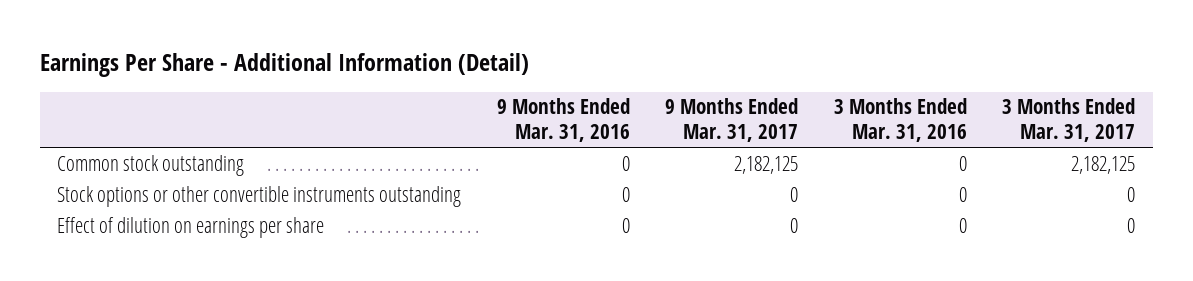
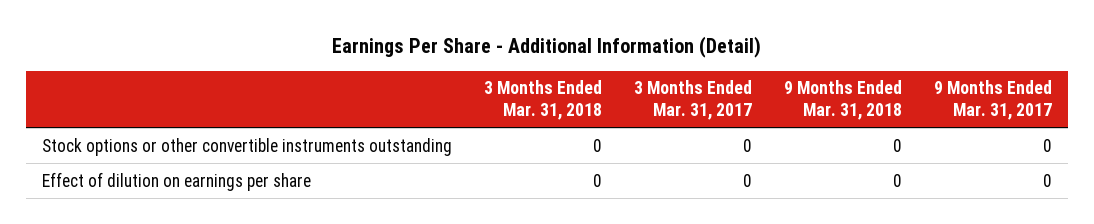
[496,98,630,143] 9 Months Ended Mar. 31, 2016 -> none
[833,98,967,143] 3 Months Ended Mar. 31, 2016 -> none
none -> [483,80,602,120] 3 Months Ended Mar. 31, 2018
none -> [783,80,902,120] 9 Months Ended Mar. 31, 2018
[57,154,245,176] Common stock outstanding -> none

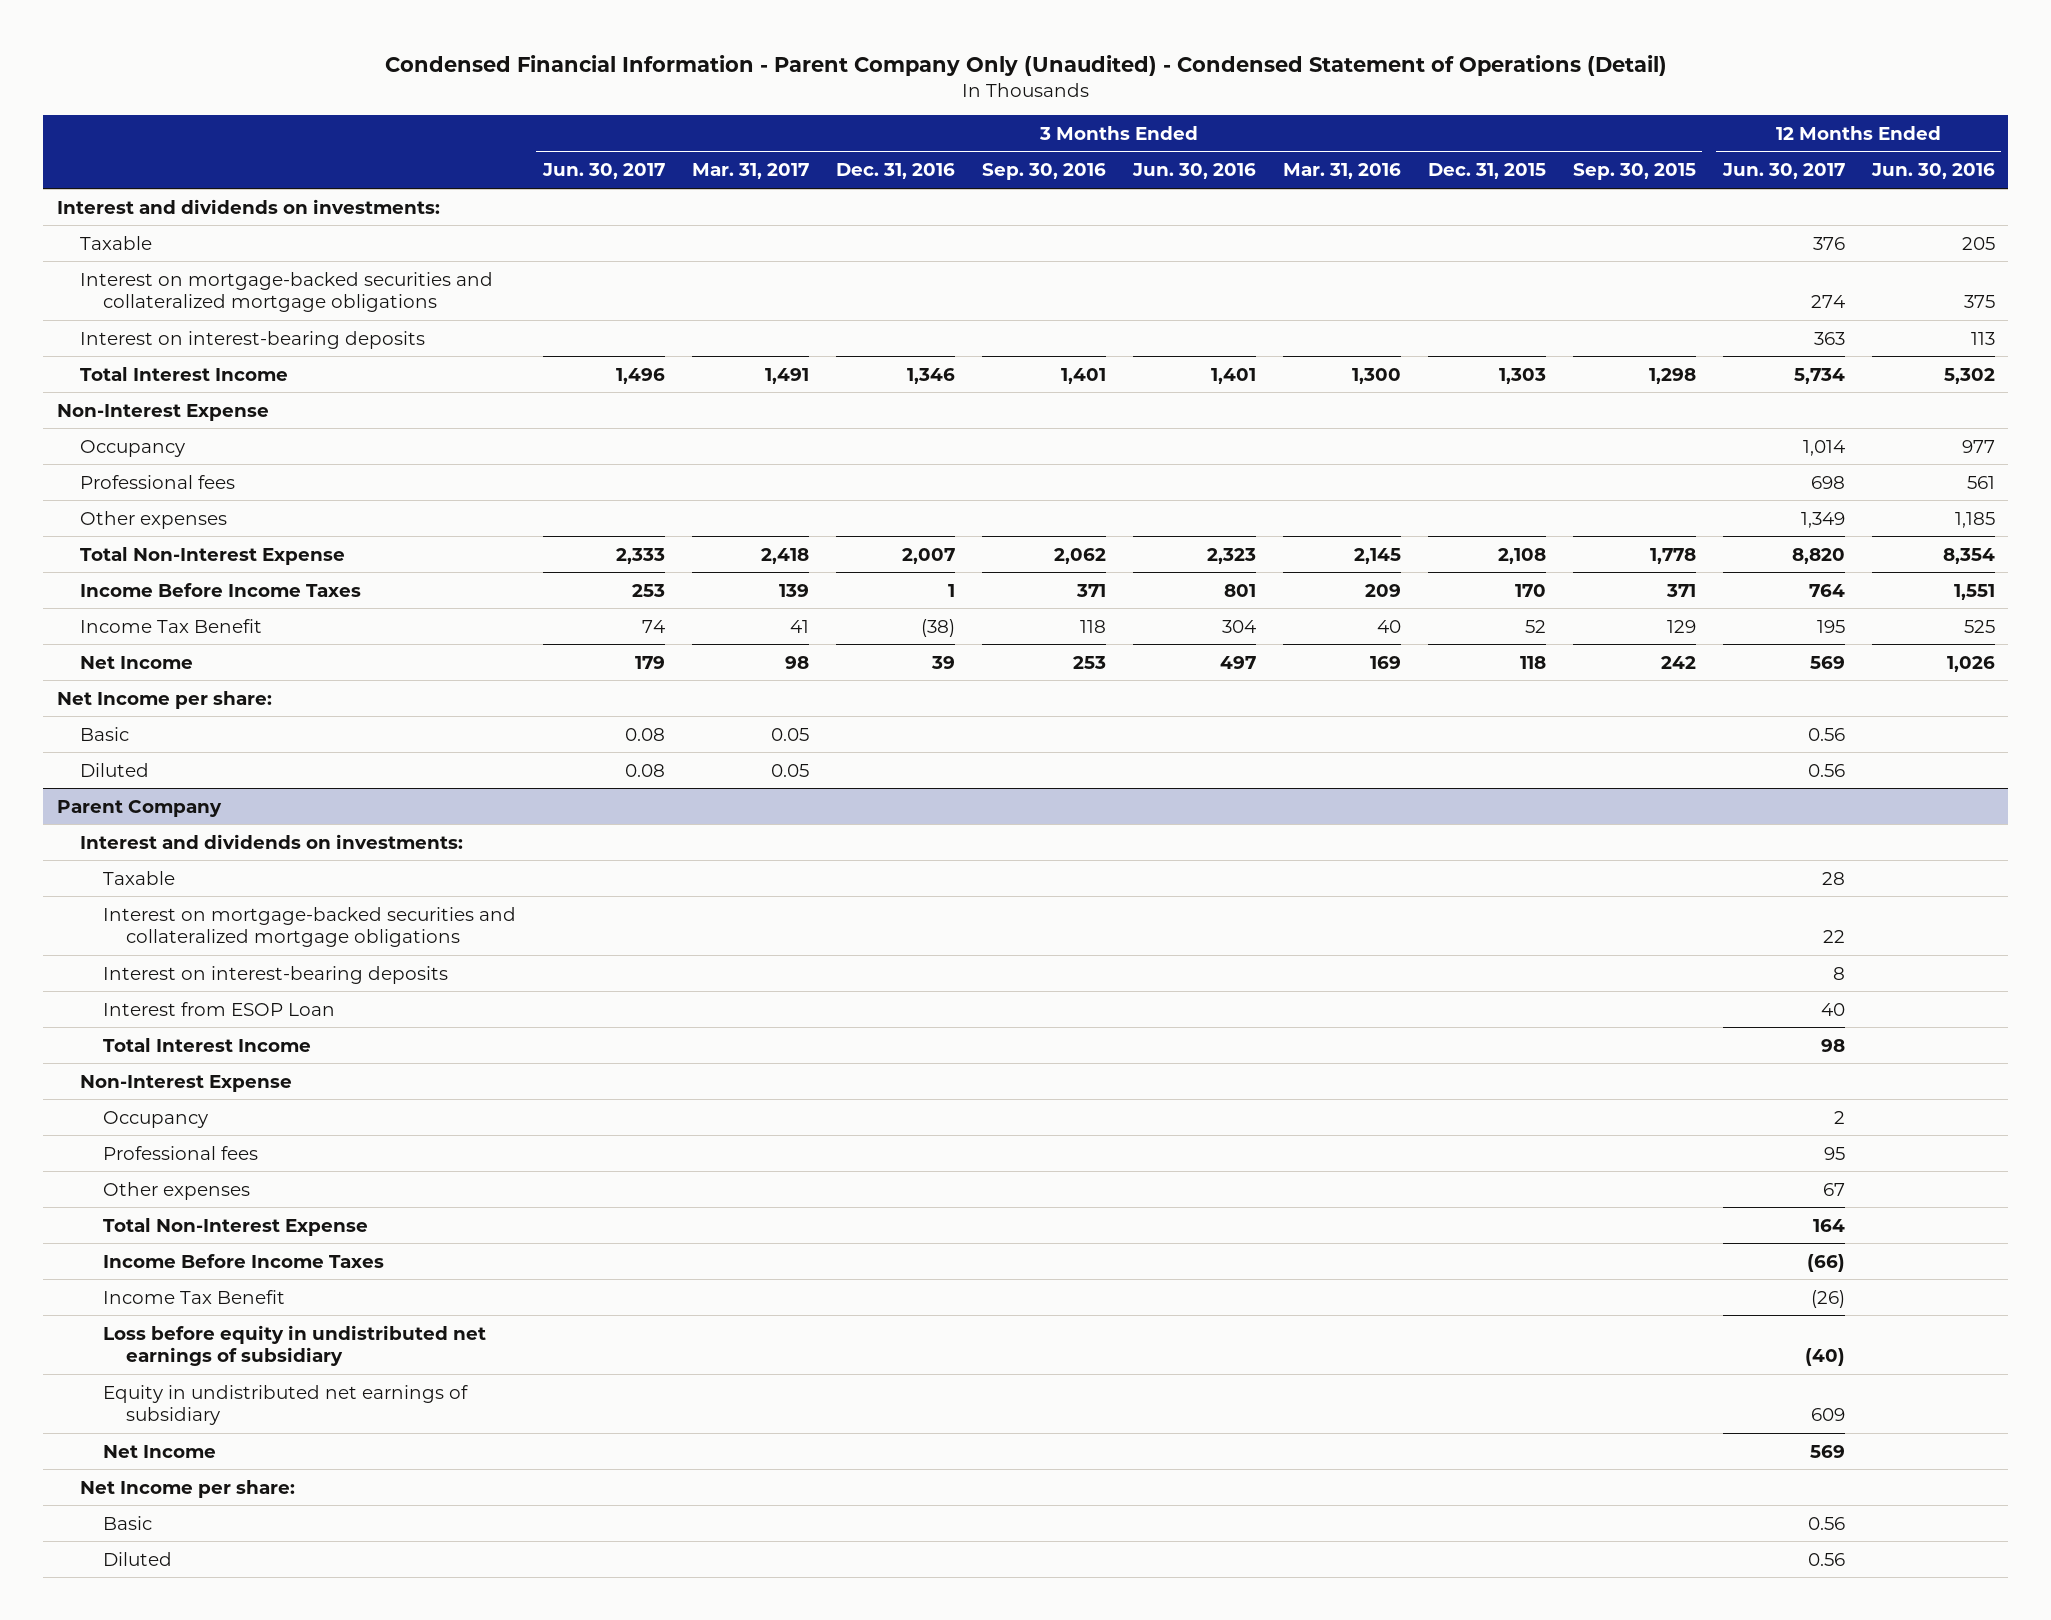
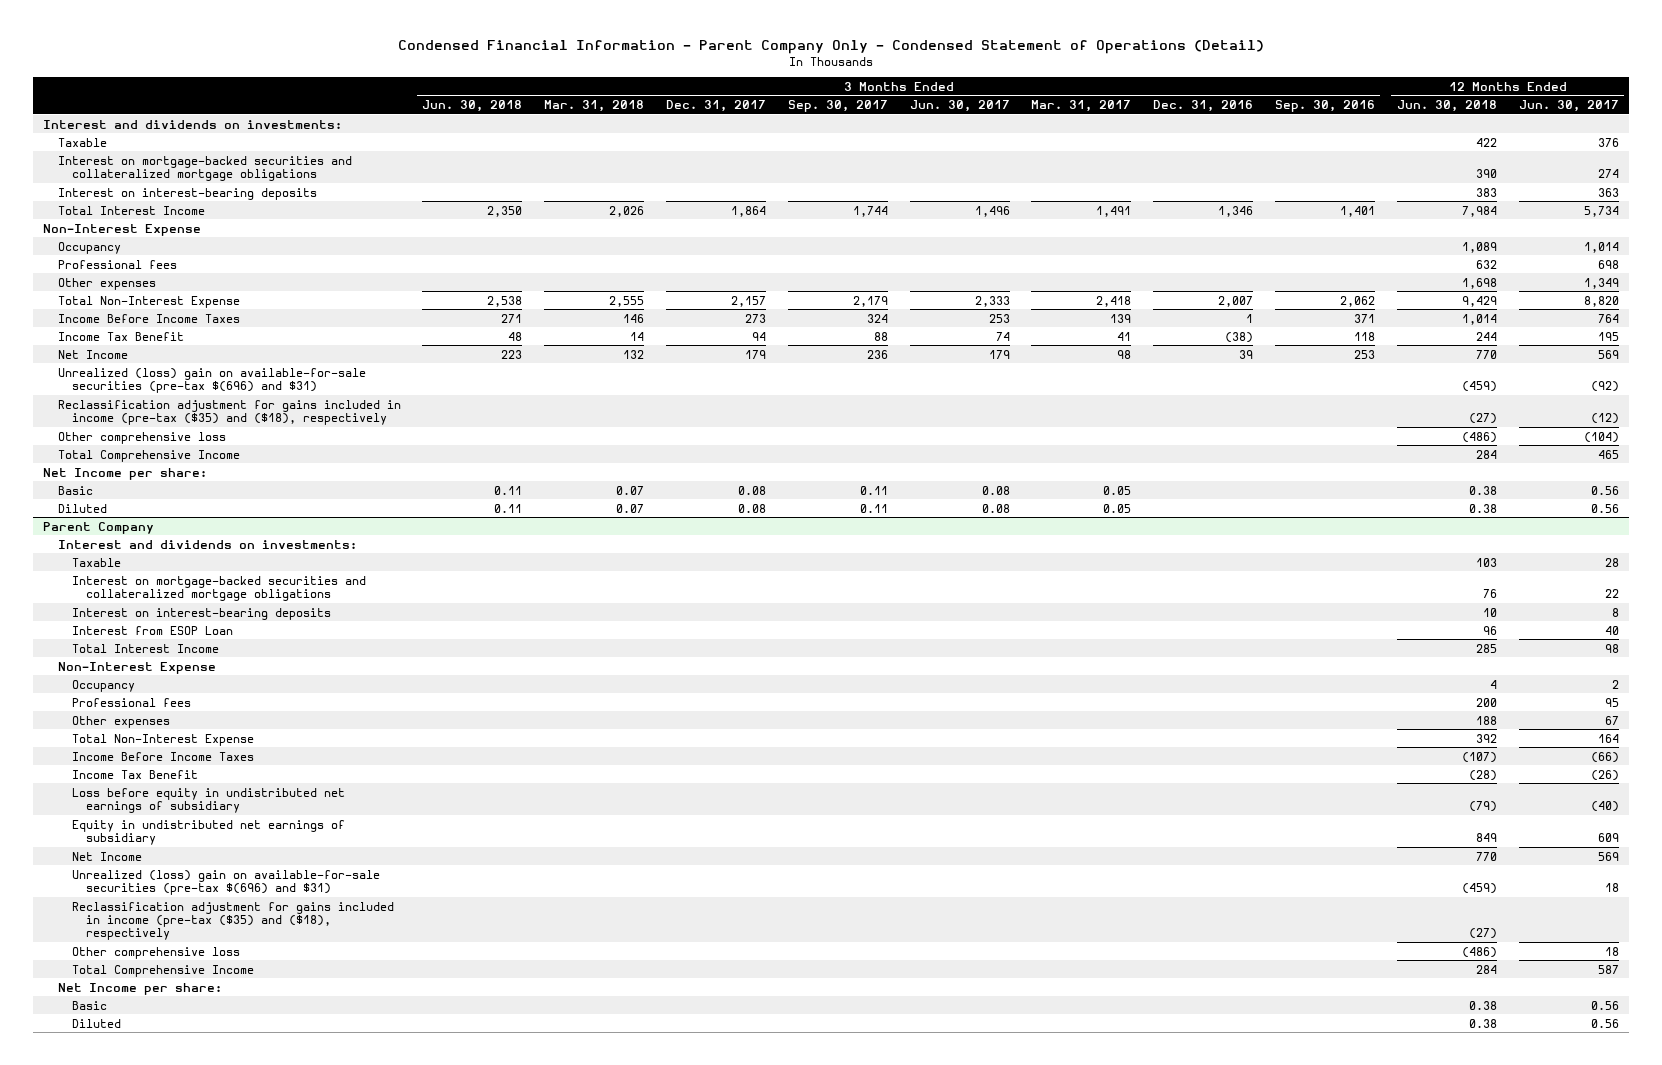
[384,54,1667,76] Condensed Financial Information - Parent Company Only (Unaudited) - Condensed Statement of Operations (Detail) -> [398,40,1265,55] Condensed Financial Information - Parent Company Only - Condensed Statement of Operations (Detail)
[1131,163,1256,180] Jun. 30, 2016 -> none
[1282,163,1401,180] Mar. 31, 2016 -> none
[1427,163,1546,180] Dec. 31, 2015 -> none
[1572,163,1696,181] Sep. 30, 2015 -> none
[1870,163,1995,180] Jun. 30, 2016 -> none
none -> [422,100,523,113] Jun. 30, 2018
none -> [544,100,645,113] Mar. 31, 2018
none -> [665,100,766,113] Dec. 31, 2017
none -> [787,100,888,113] Sep. 30, 2017
none -> [1396,100,1497,113] Jun. 30, 2018
none -> [57,367,366,393] Unrealized (loss) gain on available-for-sale securities (pre-tax $(696) and $31)
none -> [57,399,401,425] Reclassification adjustment for gains included in income (pre-tax ($35) and ($18), respectively
none -> [57,431,226,444] Other comprehensive loss
none -> [57,449,240,462] Total Comprehensive Income
none -> [71,869,380,895] Unrealized (loss) gain on available-for-sale securities (pre-tax $(696) and $31)
none -> [71,901,394,941] Reclassification adjustment for gains included in income (pre-tax ($35) and ($18), respectively
none -> [71,946,240,959] Other comprehensive loss
none -> [71,964,254,977] Total Comprehensive Income

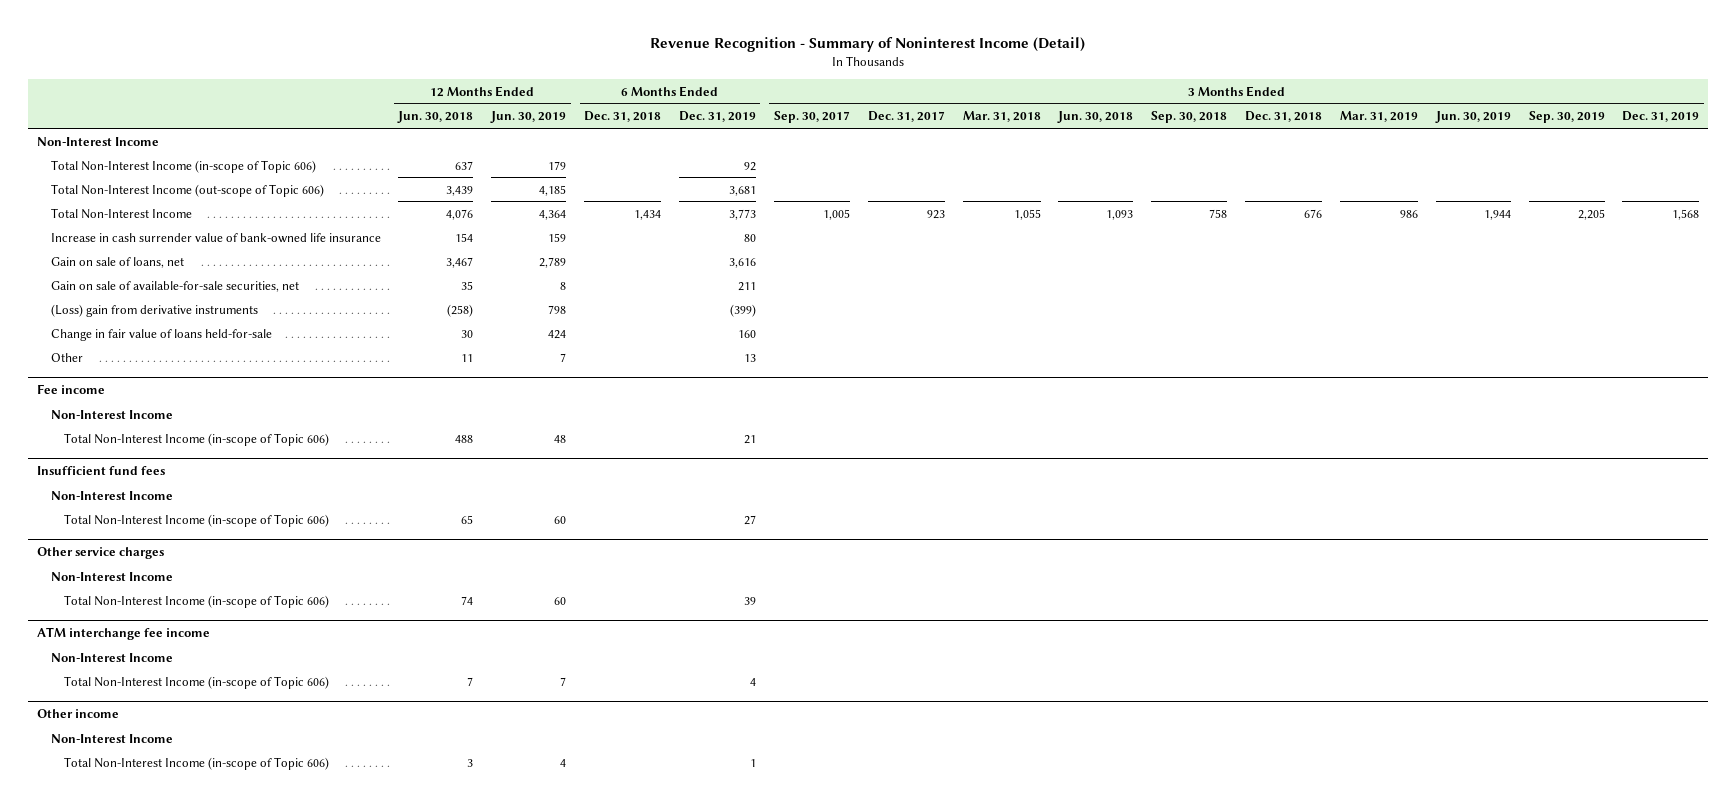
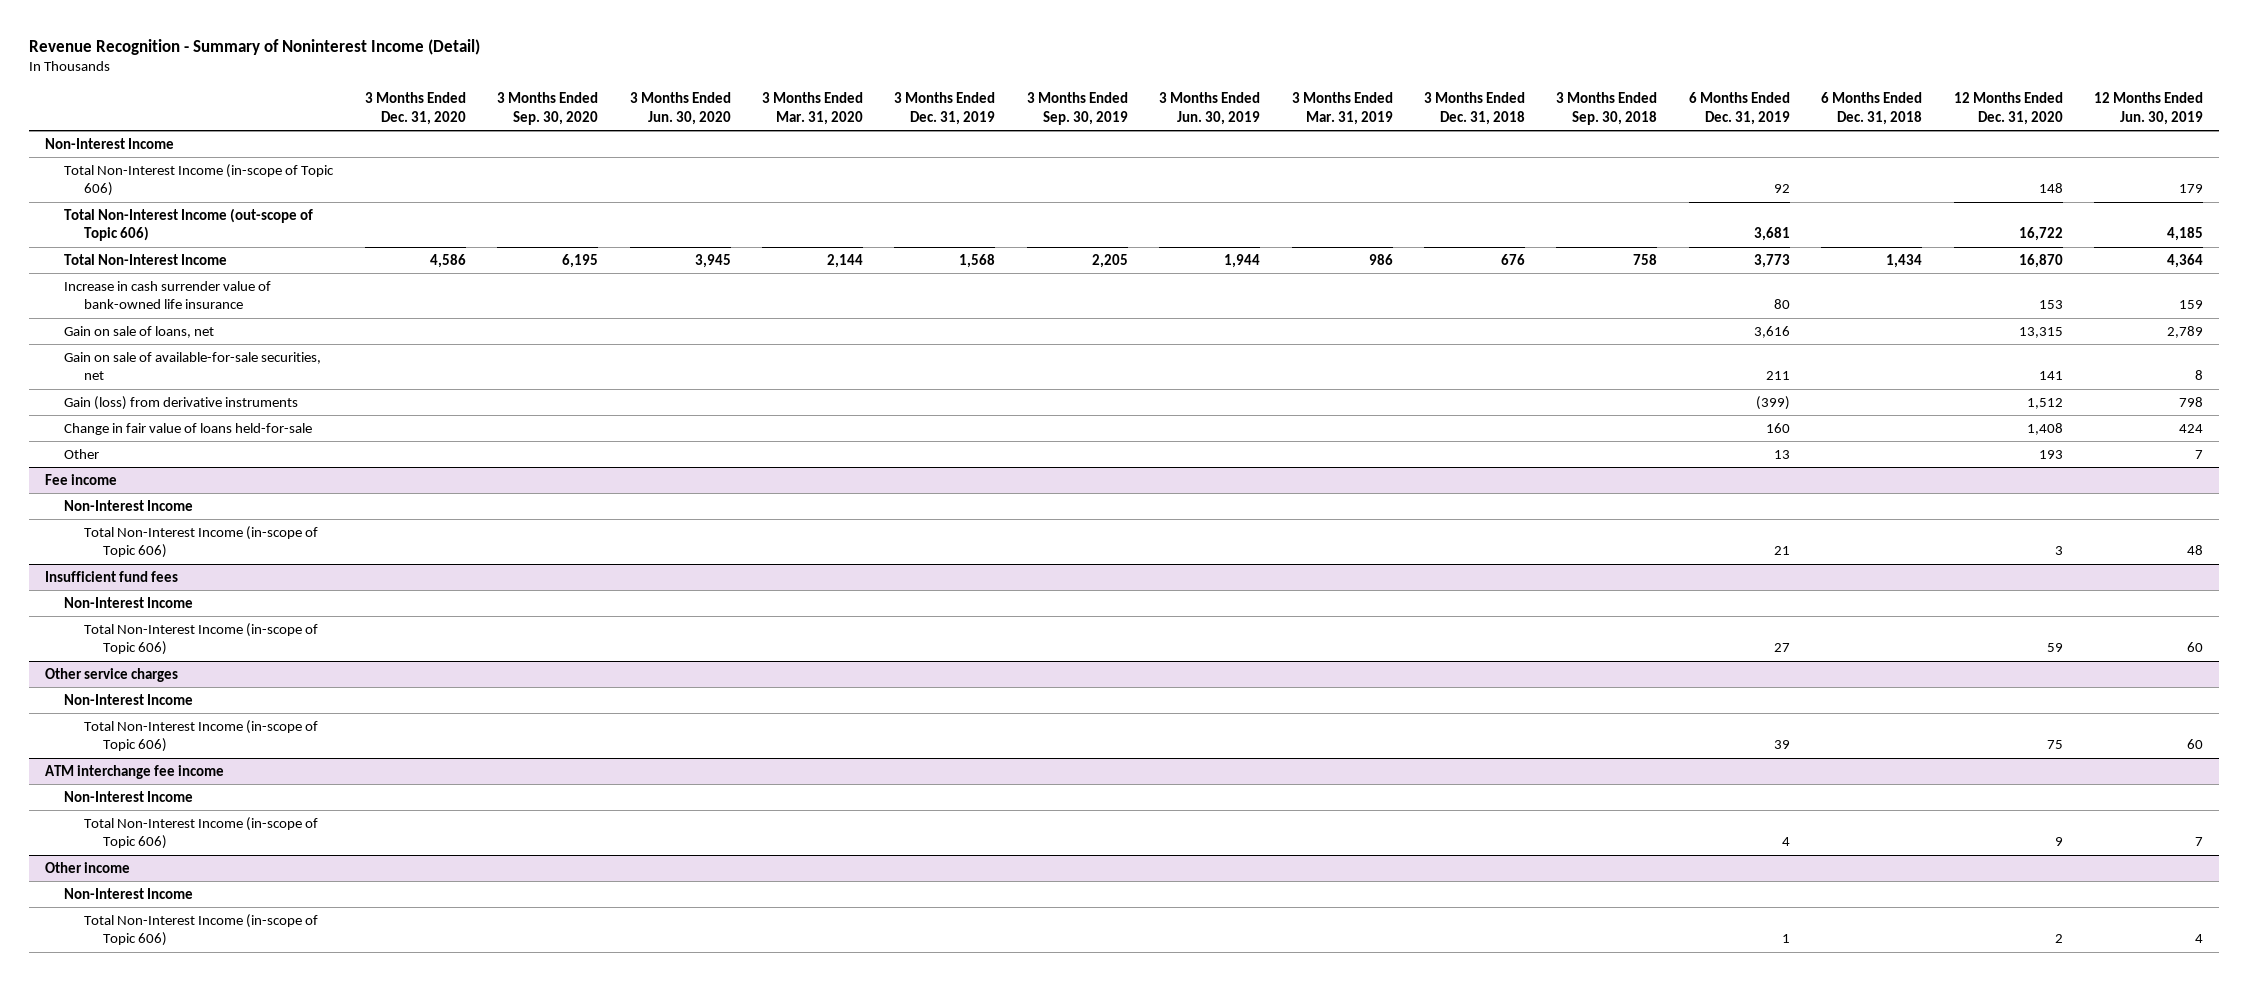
[397,111,474,124] Jun. 30, 2018 -> none
[773,111,850,124] Sep. 30, 2017 -> none
[867,111,945,123] Dec. 31, 2017 -> none
[962,111,1041,123] Mar. 31, 2018 -> none
[1057,111,1134,124] Jun. 30, 2018 -> none
none -> [364,92,466,125] 3 Months Ended Dec. 31, 2020
none -> [497,92,599,125] 3 Months Ended Sep. 30, 2020
none -> [629,92,731,125] 3 Months Ended Jun. 30, 2020
none -> [761,92,863,125] 3 Months Ended Mar. 31, 2020
none -> [1953,92,2063,125] 12 Months Ended Dec. 31, 2020
[50,303,258,317] (Loss) gain from derivative instruments -> [64,395,299,410] Gain (loss) from derivative instruments

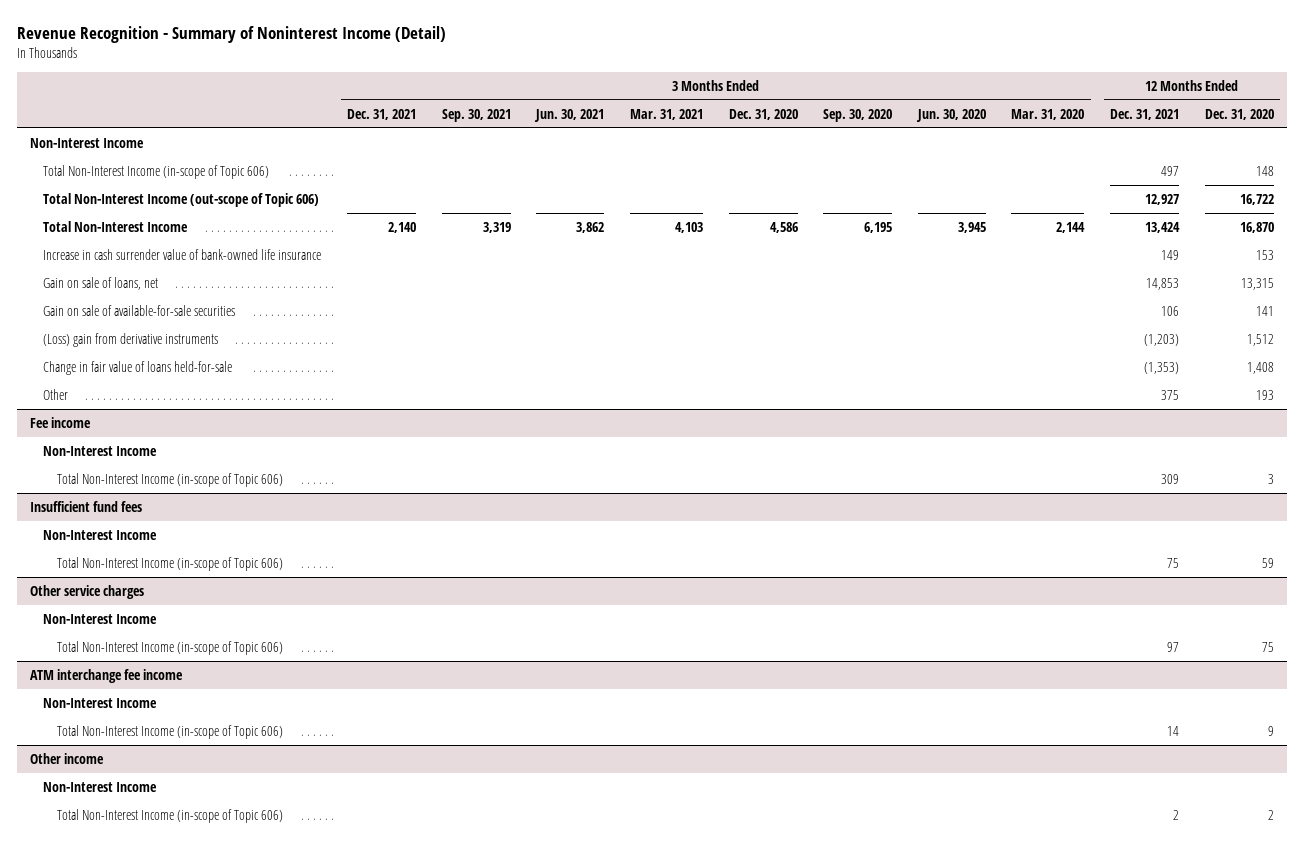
[894,92,996,125] 3 Months Ended Dec. 31, 2019 -> none
[1026,92,1128,125] 3 Months Ended Sep. 30, 2019 -> none
[1159,92,1261,125] 3 Months Ended Jun. 30, 2019 -> none
[1291,92,1393,125] 3 Months Ended Mar. 31, 2019 -> none
[1424,92,1526,125] 3 Months Ended Dec. 31, 2018 -> none
[1556,92,1658,125] 3 Months Ended Sep. 30, 2018 -> none
[1688,92,1790,125] 6 Months Ended Dec. 31, 2019 -> none
[1821,92,1923,125] 6 Months Ended Dec. 31, 2018 -> none
[2094,92,2204,125] 12 Months Ended Jun. 30, 2019 -> none
none -> [346,108,416,120] Dec. 31, 2021
none -> [441,108,511,122] Sep. 30, 2021
none -> [534,108,605,122] Jun. 30, 2021
none -> [629,108,703,120] Mar. 31, 2021
none -> [1110,108,1180,120] Dec. 31, 2021
[64,351,322,381] Gain on sale of available-for-sale securities, net -> [43,304,236,316] Gain on sale of available-for-sale securities
[64,395,299,410] Gain (loss) from derivative instruments -> [43,332,219,347] (Loss) gain from derivative instruments

